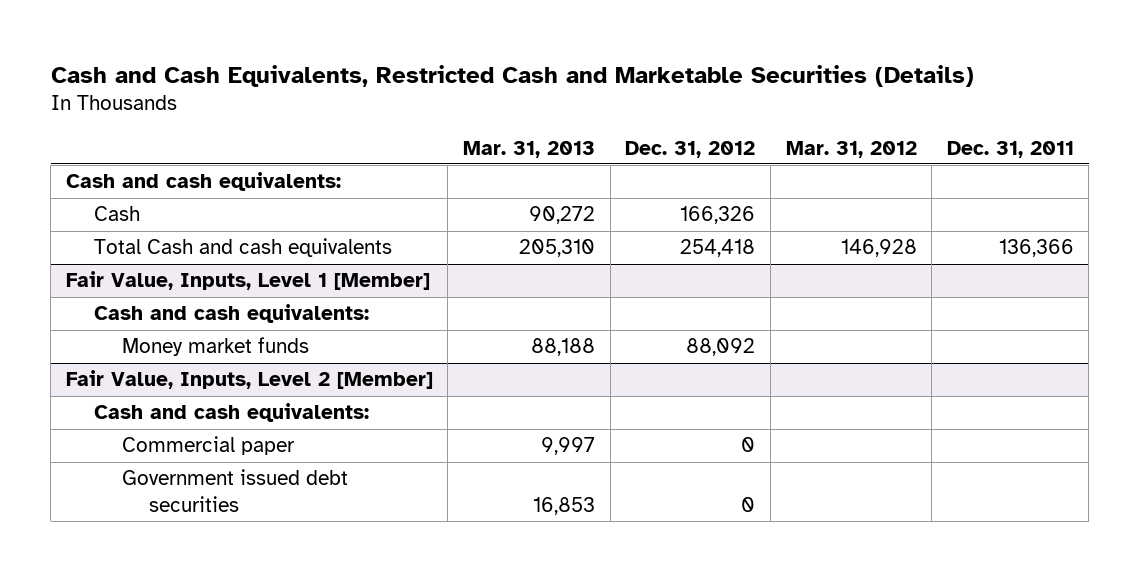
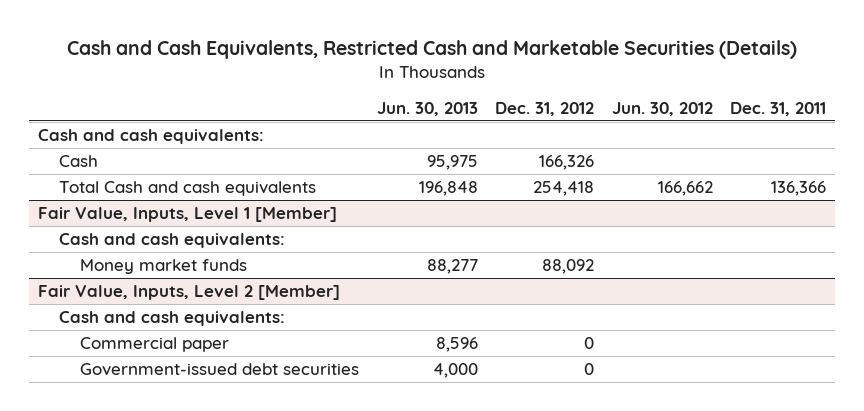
[463,140,596,158] Mar. 31, 2013 -> none
[785,140,917,158] Mar. 31, 2012 -> none
none -> [376,101,478,116] Jun. 30, 2013
none -> [611,101,713,116] Jun. 30, 2012
[121,469,348,512] Government issued debt securities -> [80,362,360,376] Government-issued debt securities

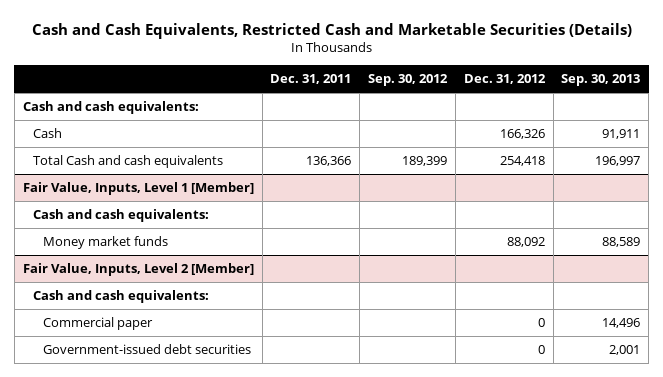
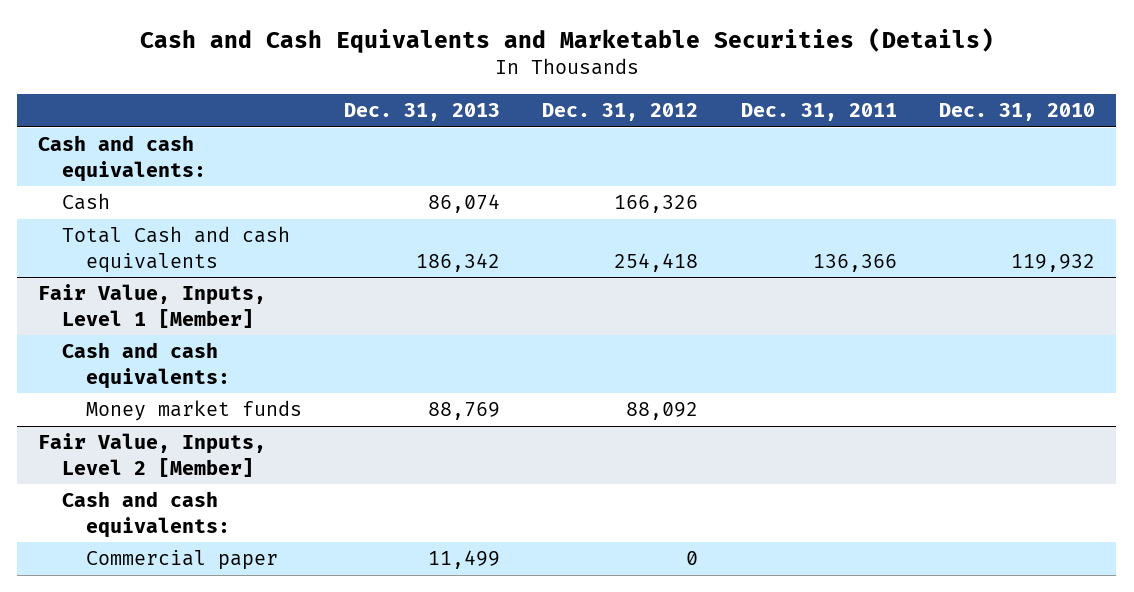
[31,22,632,39] Cash and Cash Equivalents, Restricted Cash and Marketable Securities (Details) -> [139,27,994,53] Cash and Cash Equivalents and Marketable Securities (Details)
[368,74,449,87] Sep. 30, 2012 -> none
[561,74,641,87] Sep. 30, 2013 -> none
none -> [344,103,501,122] Dec. 31, 2013
none -> [939,103,1096,122] Dec. 31, 2010
[43,343,252,354] Government-issued debt securities -> none

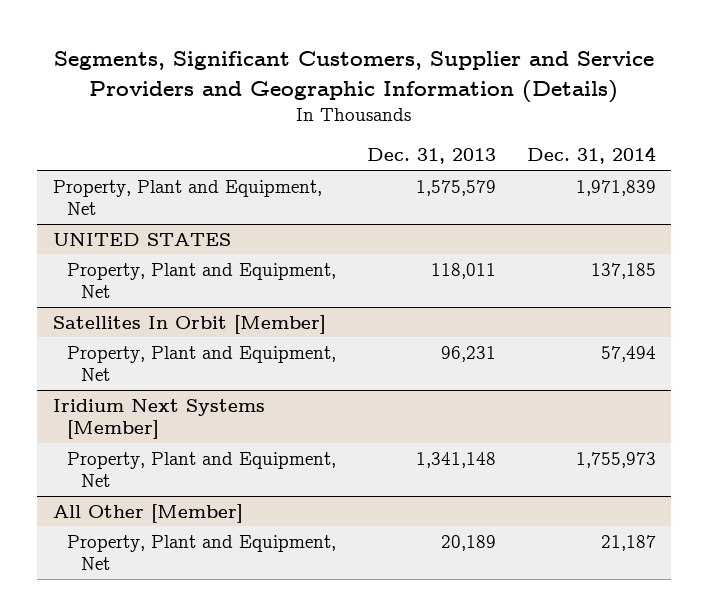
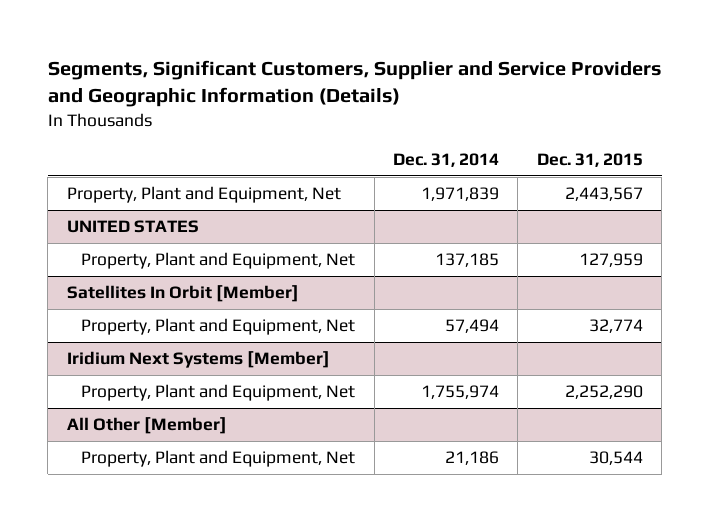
[366,148,496,165] Dec. 31, 2013 -> none
none -> [536,153,643,168] Dec. 31, 2015
[575,451,656,468] 1,755,973 -> [420,385,499,400] 1,755,974
[600,534,656,551] 21,187 -> [444,451,499,466] 21,186

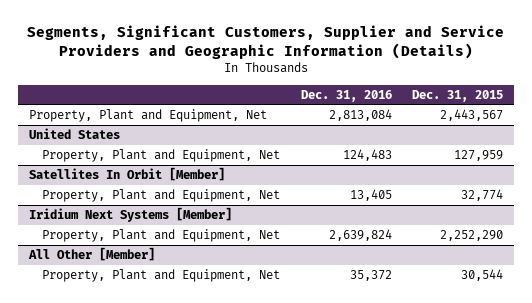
[392,153,499,168] Dec. 31, 2014 -> none
none -> [300,89,392,102] Dec. 31, 2016
[66,220,199,234] UNITED STATES -> [28,128,120,140] United States

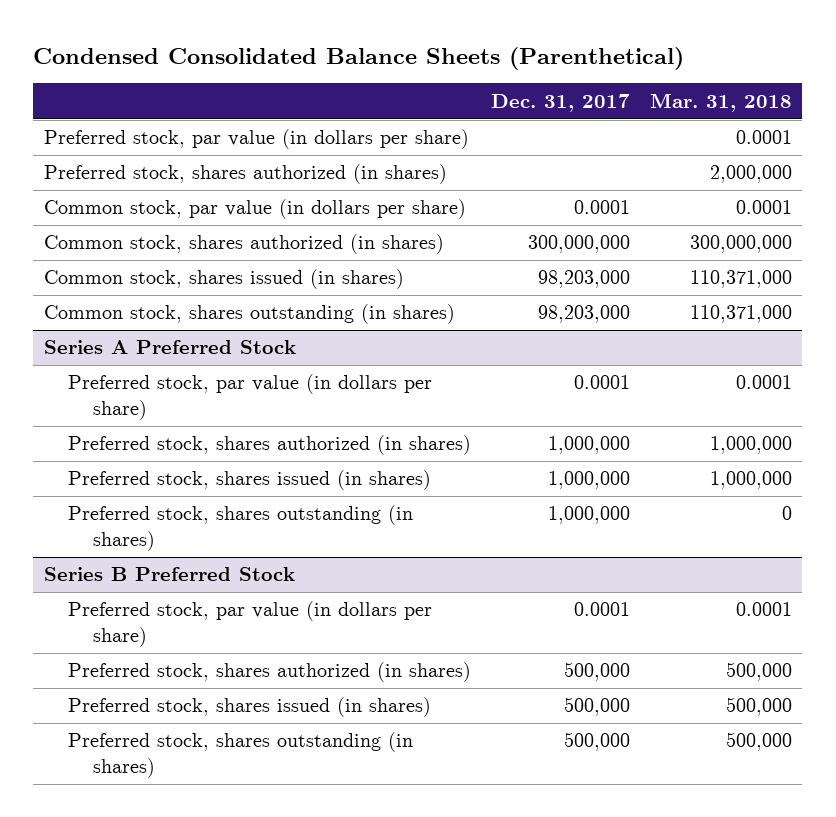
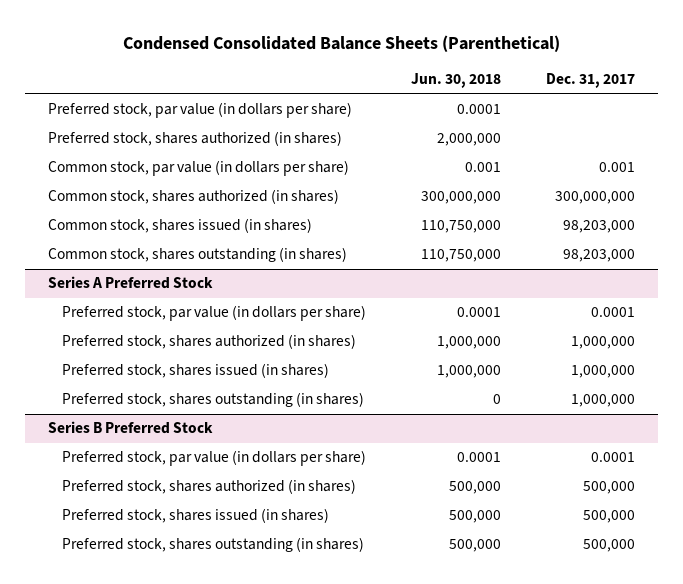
[650,92,793,112] Mar. 31, 2018 -> none
none -> [411,73,502,89] Jun. 30, 2018
[574,200,631,215] 0.0001 -> [599,162,636,173] 0.001

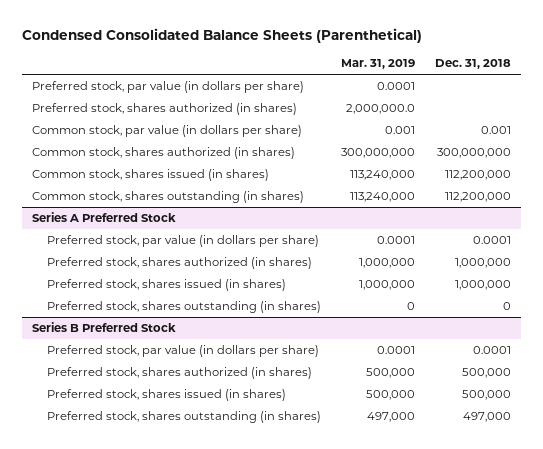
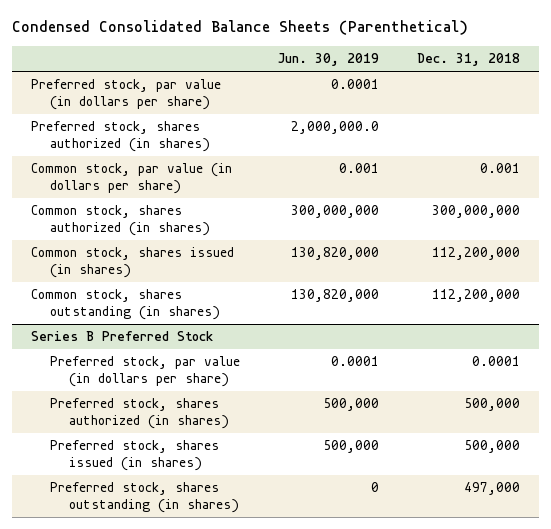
[340,59,415,70] Mar. 31, 2019 -> none
none -> [277,53,379,67] Jun. 30, 2019
[32,212,177,223] Series A Preferred Stock -> none
[46,235,319,248] Preferred stock, par value (in dollars per share) -> none
[46,257,312,270] Preferred stock, shares authorized (in shares) -> none
[46,279,286,292] Preferred stock, shares issued (in shares) -> none
[46,301,321,314] Preferred stock, shares outstanding (in shares) -> none

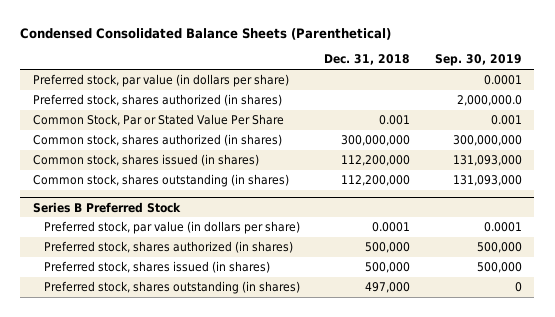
[277,53,379,67] Jun. 30, 2019 -> none
none -> [435,54,523,67] Sep. 30, 2019
[30,163,232,194] Common stock, par value (in dollars per share) -> [32,114,284,127] Common Stock, Par or Stated Value Per Share

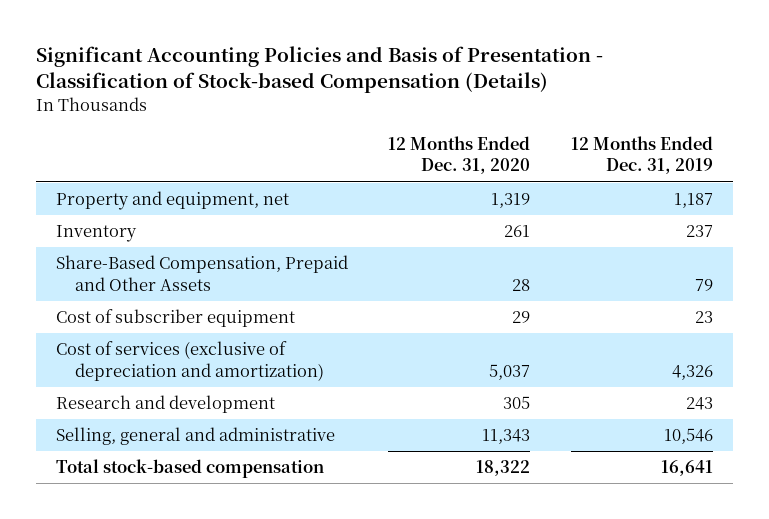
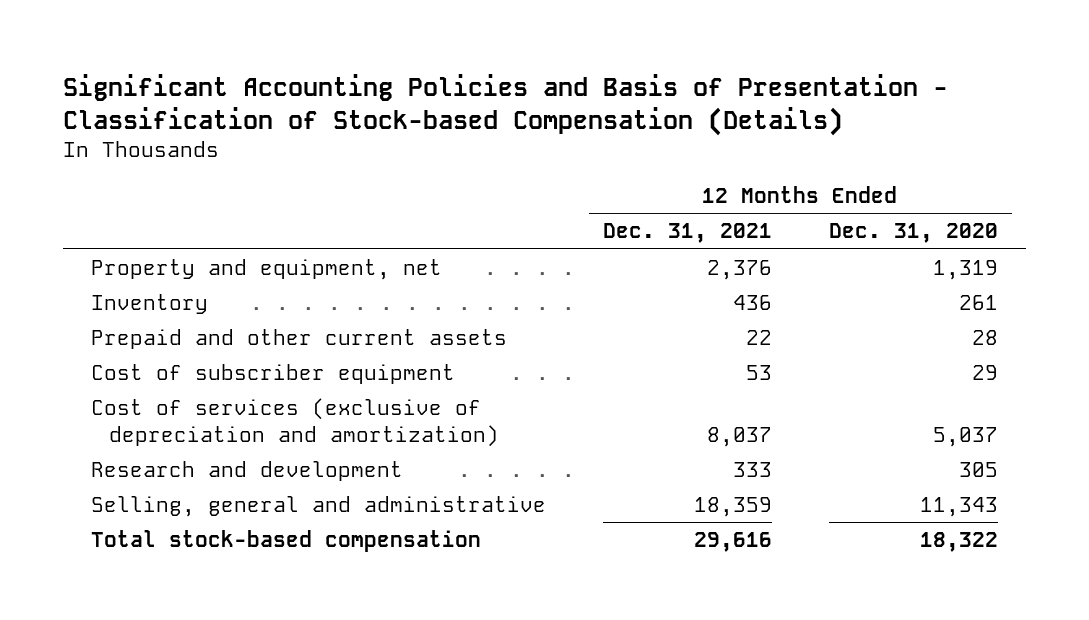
[570,135,713,175] 12 Months Ended Dec. 31, 2019 -> none
none -> [602,223,772,244] Dec. 31, 2021
[56,255,349,291] Share-Based Compensation, Prepaid and Other Assets -> [91,328,508,349] Prepaid and other current assets

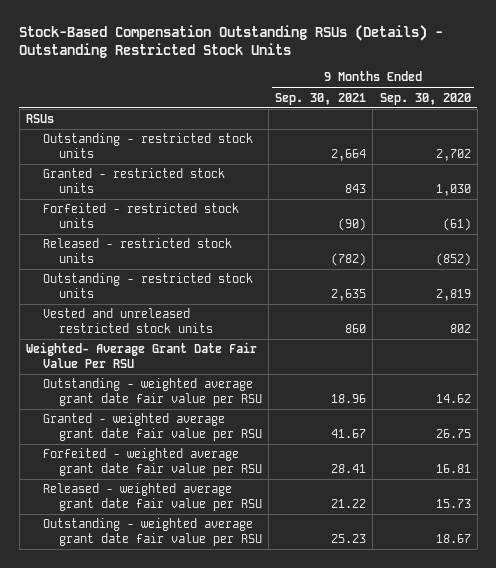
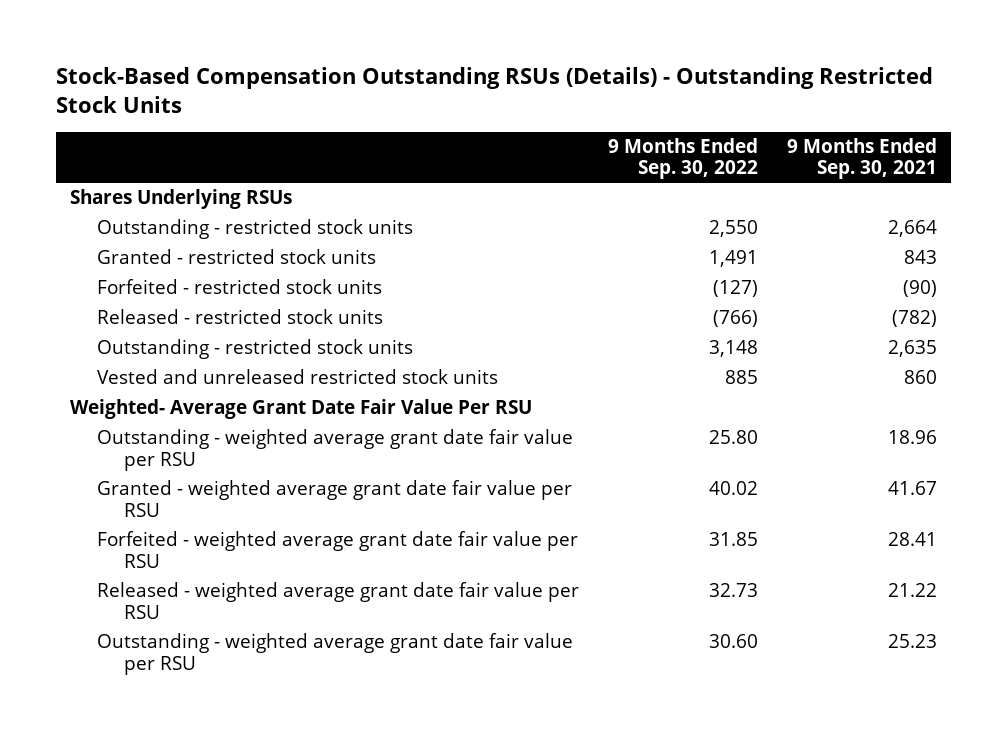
[379,92,471,105] Sep. 30, 2020 -> none
none -> [607,137,758,180] 9 Months Ended Sep. 30, 2022
[25,114,54,124] RSUs -> [70,189,293,210] Shares Underlying RSUs

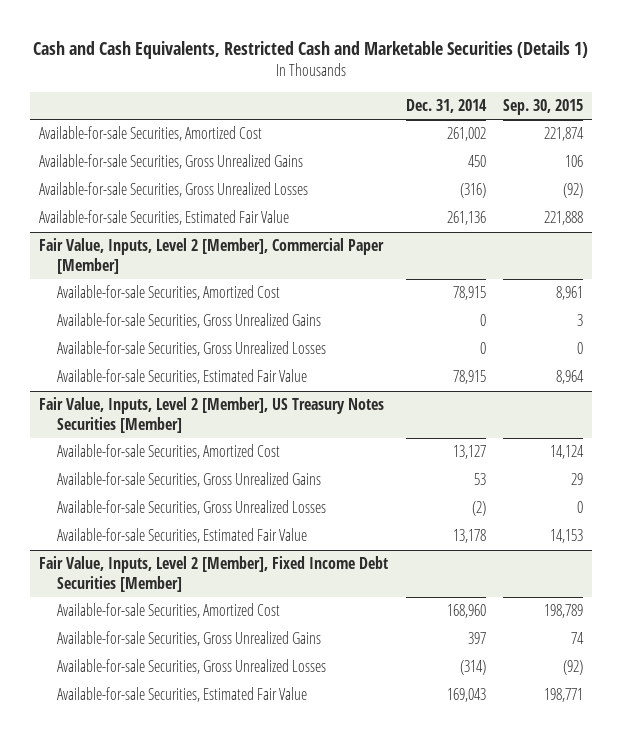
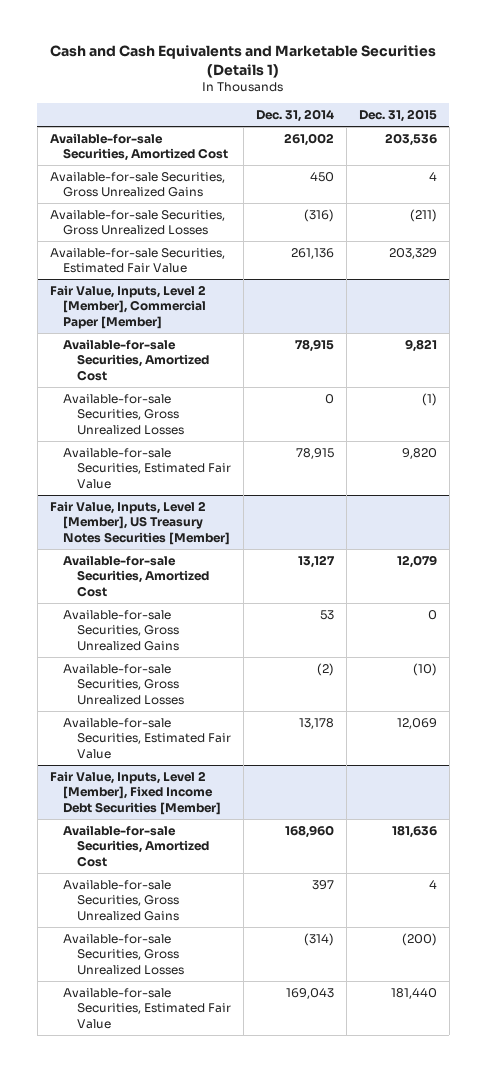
[33,40,589,59] Cash and Cash Equivalents, Restricted Cash and Marketable Securities (Details 1) -> [50,45,437,78] Cash and Cash Equivalents and Marketable Securities (Details 1)
[503,98,584,115] Sep. 30, 2015 -> none
none -> [358,109,437,123] Dec. 31, 2015
[56,313,321,329] Available-for-sale Securities, Gross Unrealized Gains -> none

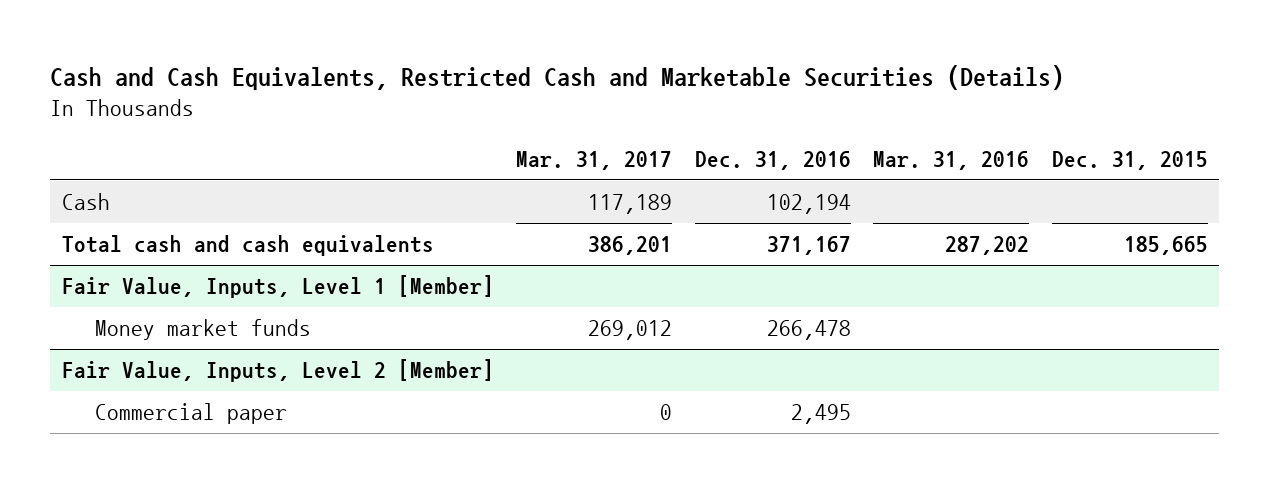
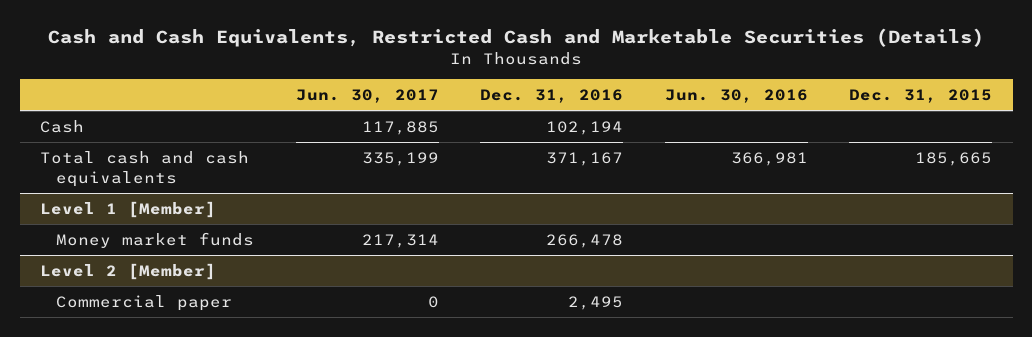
[516,150,673,170] Mar. 31, 2017 -> none
[873,150,1030,170] Mar. 31, 2016 -> none
none -> [295,88,439,103] Jun. 30, 2017
none -> [664,88,808,103] Jun. 30, 2016
[61,275,494,299] Fair Value, Inputs, Level 1 [Member] -> [40,201,217,219] Level 1 [Member]
[61,359,494,383] Fair Value, Inputs, Level 2 [Member] -> [40,263,217,281] Level 2 [Member]

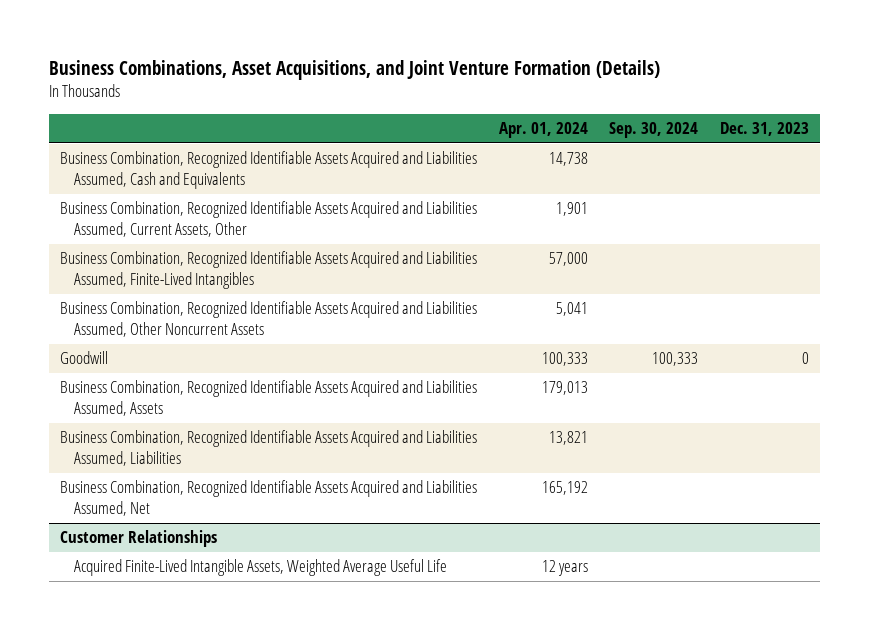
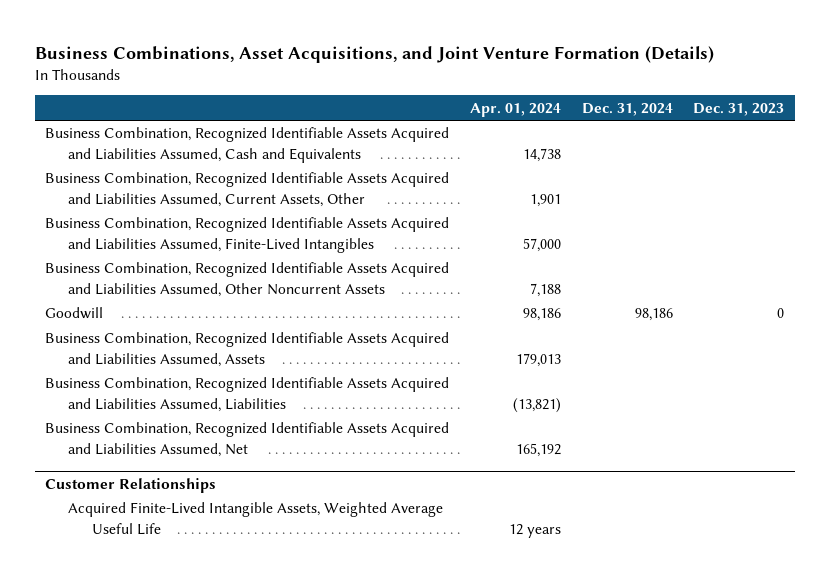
[609,122,699,139] Sep. 30, 2024 -> none
none -> [581,102,673,116] Dec. 31, 2024
[555,302,588,317] 5,041 -> [529,282,561,297] 7,188
[541,352,588,367] 100,333 -> [522,308,561,322] 98,186
[548,431,588,446] 13,821 -> [512,397,561,413] (13,821)

